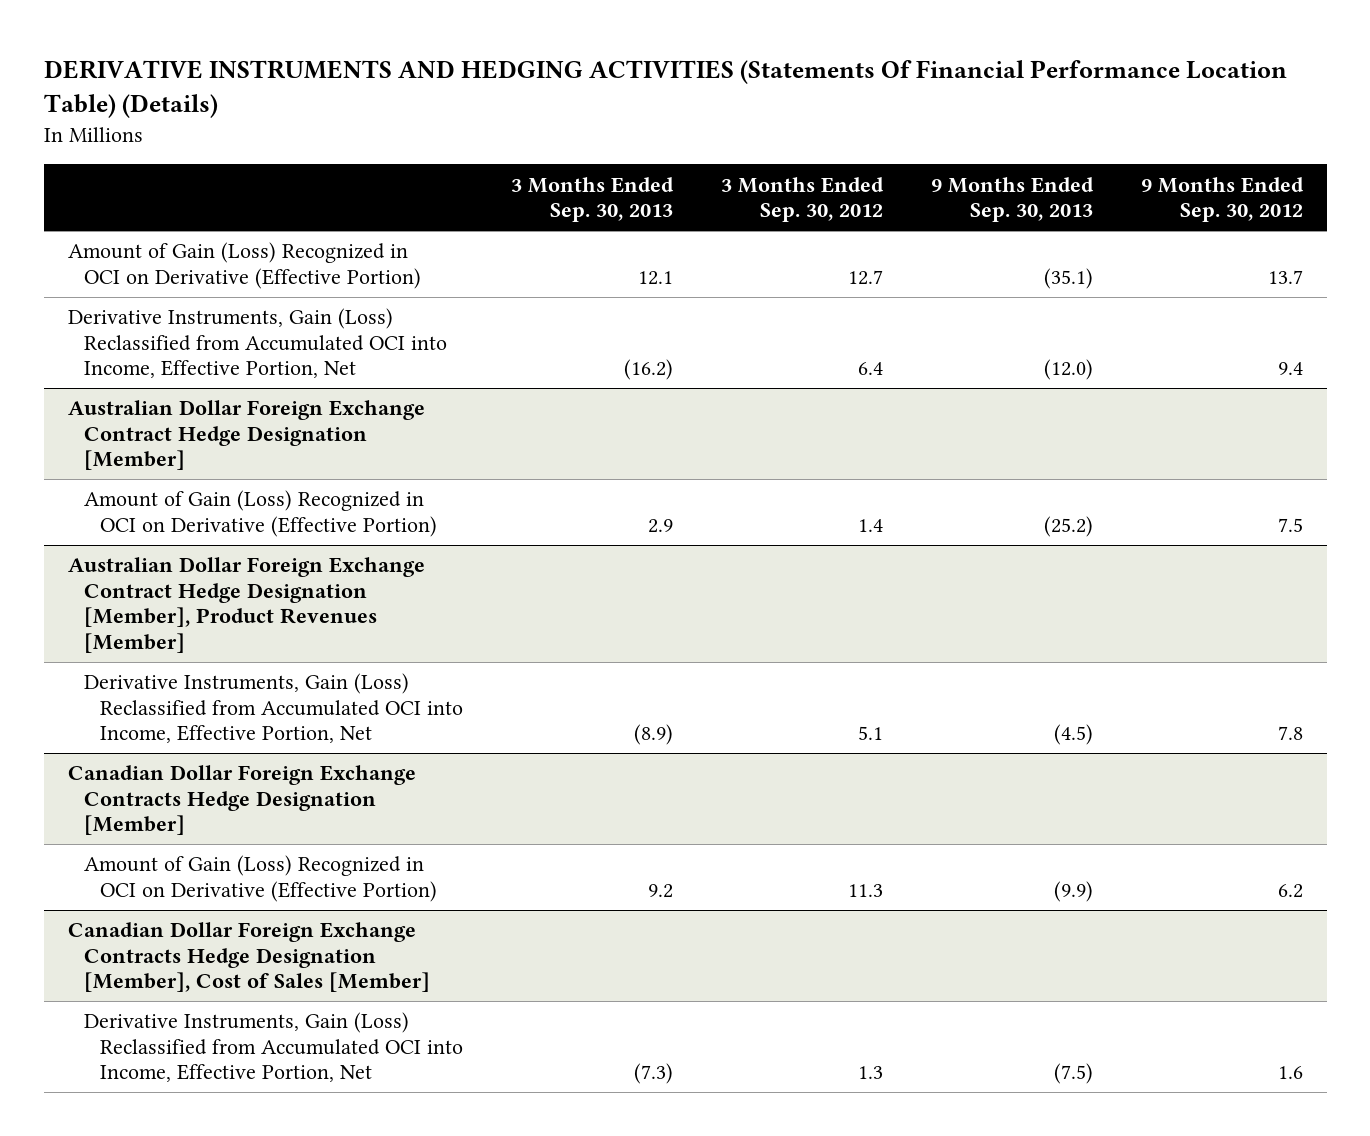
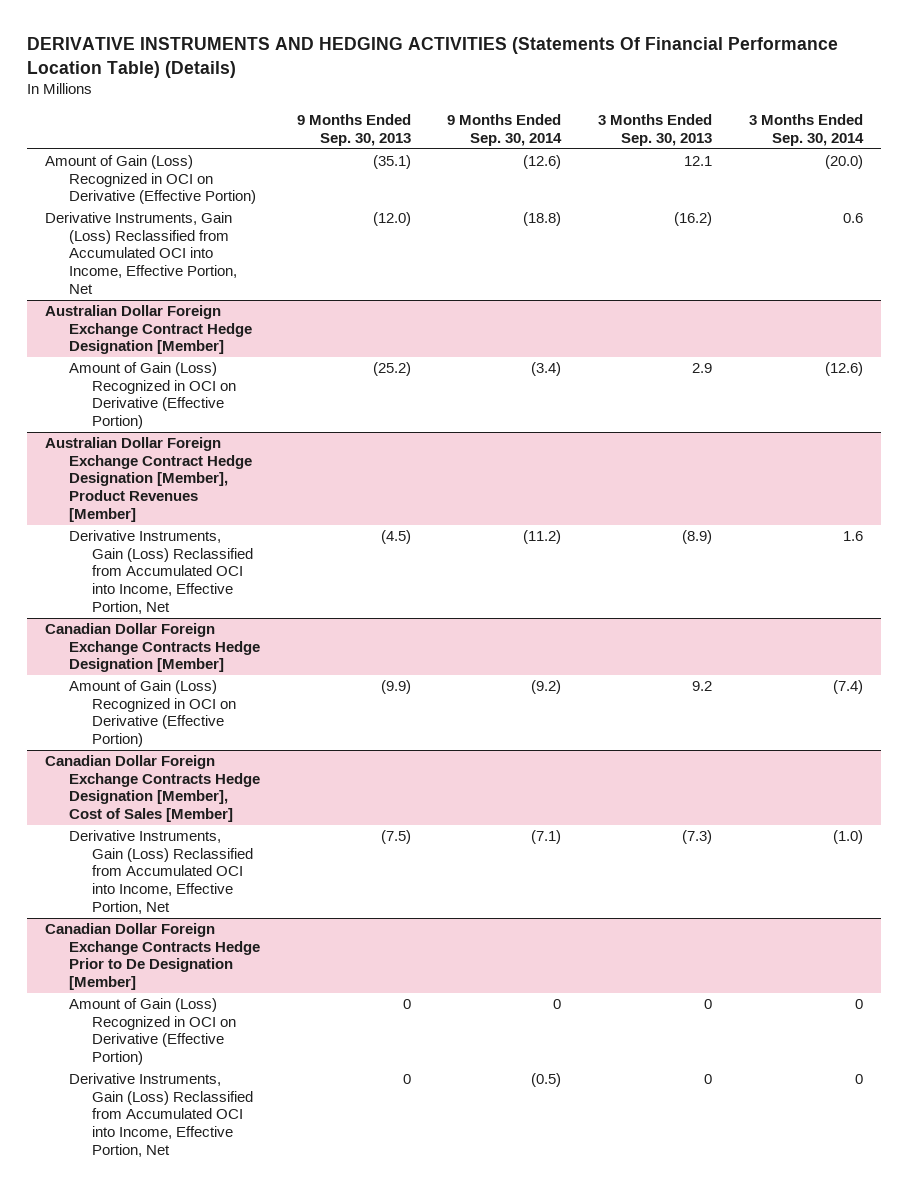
[720,176,884,223] 3 Months Ended Sep. 30, 2012 -> none
[1140,176,1304,223] 9 Months Ended Sep. 30, 2012 -> none
none -> [447,114,563,147] 9 Months Ended Sep. 30, 2014
none -> [748,114,864,147] 3 Months Ended Sep. 30, 2014
none -> [45,923,260,991] Canadian Dollar Foreign Exchange Contracts Hedge Prior to De Designation [Member]
none -> [68,998,237,1066] Amount of Gain (Loss) Recognized in OCI on Derivative (Effective Portion)
none -> [68,1073,254,1157] Derivative Instruments, Gain (Loss) Reclassified from Accumulated OCI into Income, Effective Portion, Net

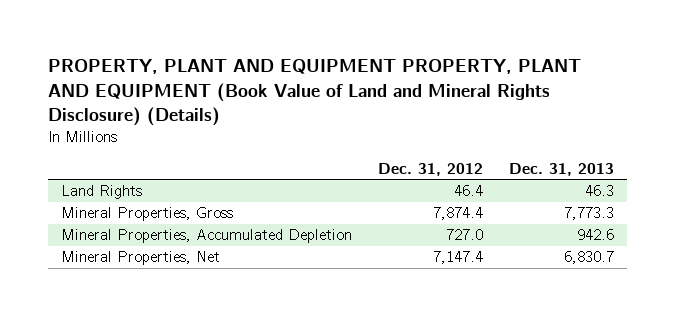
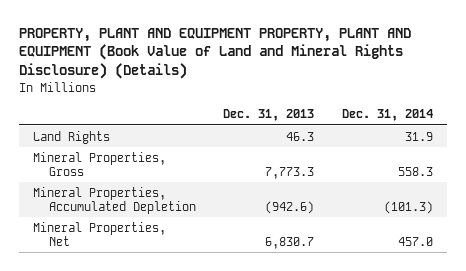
[378,162,484,176] Dec. 31, 2012 -> none
none -> [342,109,434,122] Dec. 31, 2014
[577,229,615,241] 942.6 -> [265,201,315,215] (942.6)

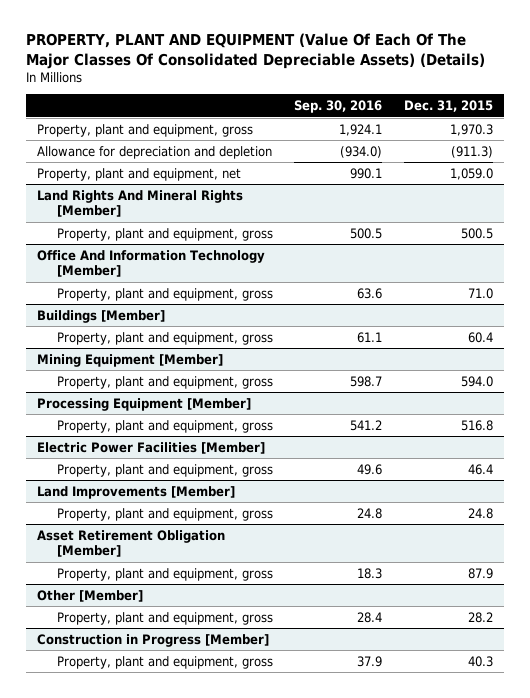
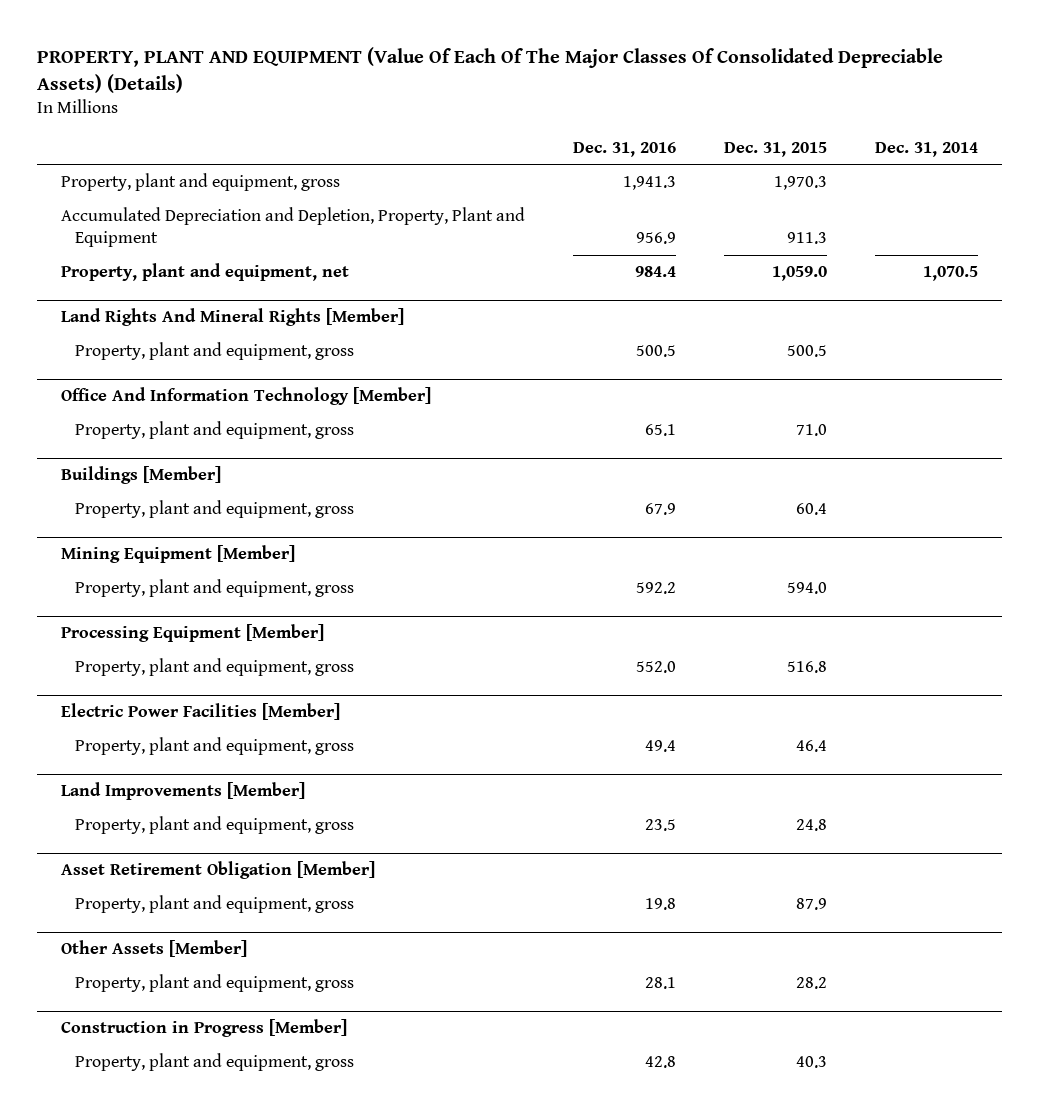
[294,100,383,114] Sep. 30, 2016 -> none
none -> [572,141,676,157] Dec. 31, 2016
none -> [875,141,979,157] Dec. 31, 2014
[36,145,272,159] Allowance for depreciation and depletion -> none
none -> [60,207,525,248] Accumulated Depreciation and Depletion, Property, Plant and Equipment
[36,589,143,602] Other [Member] -> [60,940,247,958] Other Assets [Member]

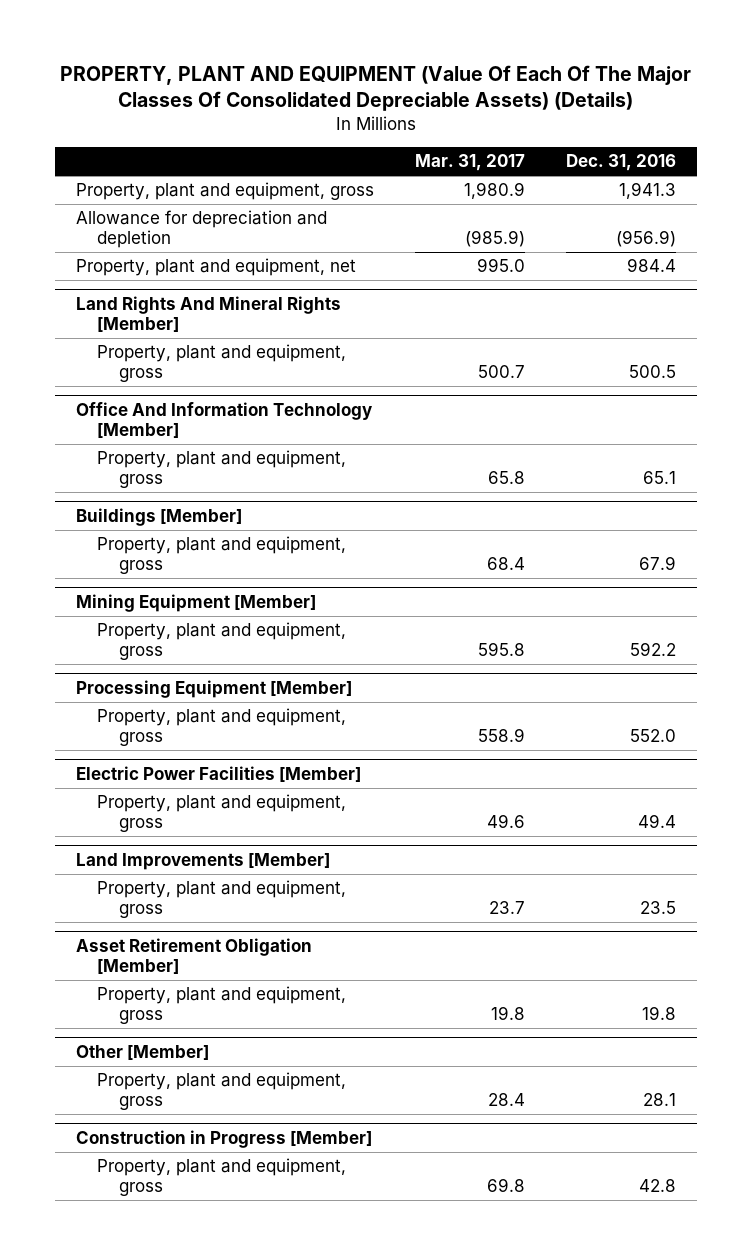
[724,141,828,157] Dec. 31, 2015 -> none
[875,141,979,157] Dec. 31, 2014 -> none
none -> [414,154,525,172] Mar. 31, 2017
[60,207,525,248] Accumulated Depreciation and Depletion, Property, Plant and Equipment -> none
none -> [75,210,327,248] Allowance for depreciation and depletion
[60,940,247,958] Other Assets [Member] -> [75,1045,209,1061] Other [Member]

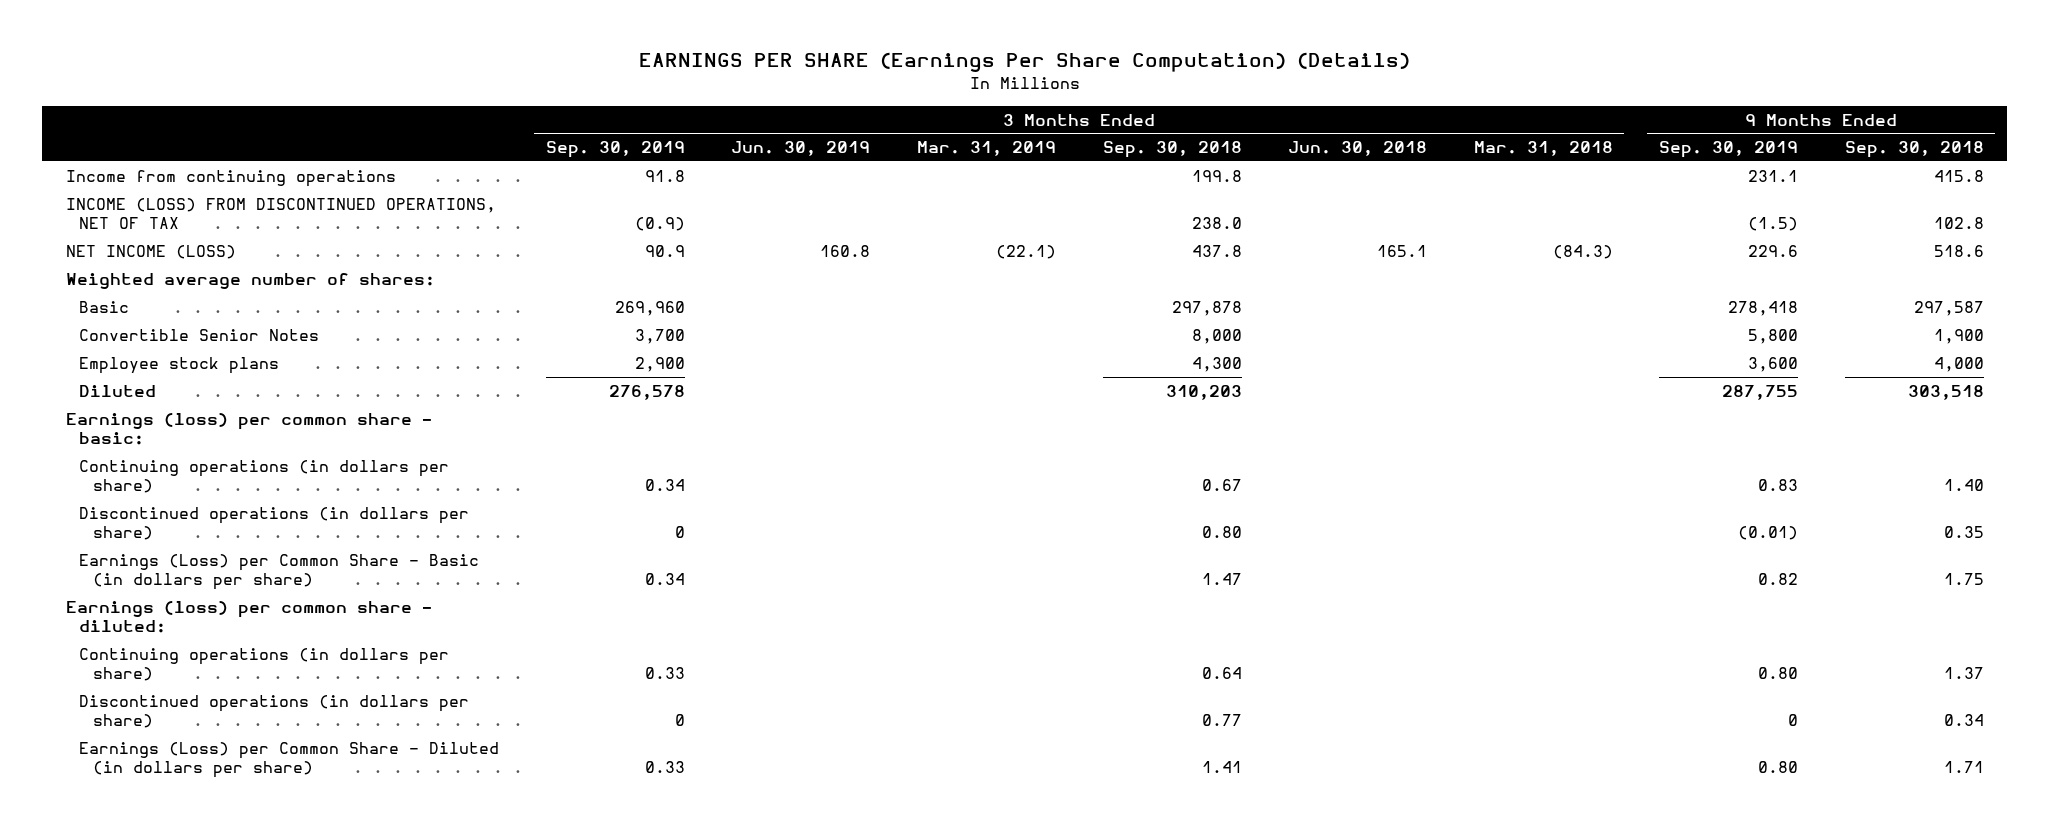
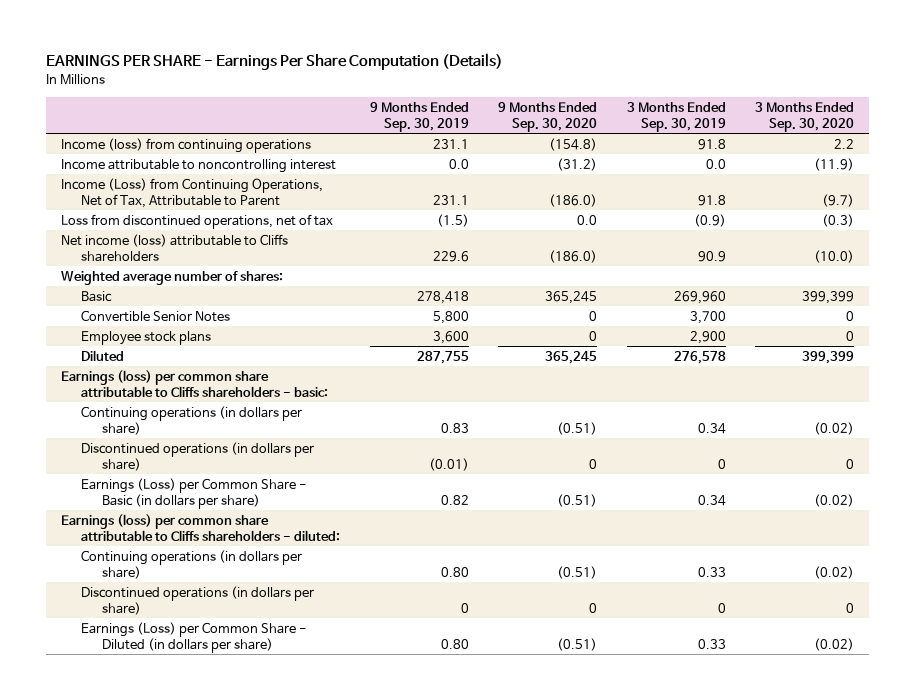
[638,52,1410,73] EARNINGS PER SHARE (Earnings Per Share Computation) (Details) -> [45,53,503,71] EARNINGS PER SHARE - Earnings Per Share Computation (Details)
[731,141,871,157] Jun. 30, 2019 -> none
[916,141,1056,157] Mar. 31, 2019 -> none
[1102,141,1242,159] Sep. 30, 2018 -> none
[1288,141,1428,157] Jun. 30, 2018 -> none
[1473,141,1613,157] Mar. 31, 2018 -> none
[1844,141,1984,159] Sep. 30, 2018 -> none
none -> [498,101,598,132] 9 Months Ended Sep. 30, 2020
none -> [755,101,855,132] 3 Months Ended Sep. 30, 2020
[65,169,396,187] Income from continuing operations -> [60,137,311,153] Income (loss) from continuing operations
none -> [60,158,336,173] Income attributable to noncontrolling interest
none -> [60,177,323,208] Income (Loss) from Continuing Operations, Net of Tax, Attributable to Parent
[65,197,496,229] INCOME (LOSS) FROM DISCONTINUED OPERATIONS, NET OF TAX -> [60,213,333,229] Loss from discontinued operations, net of tax
[65,244,236,259] NET INCOME (LOSS) -> [60,233,288,262] Net income (loss) attributable to Cliffs shareholders
[65,412,432,445] Earnings (loss) per common share - basic: -> [60,369,329,397] Earnings (loss) per common share attributable to Cliffs shareholders - basic:
[65,600,432,633] Earnings (loss) per common share - diluted: -> [60,513,341,541] Earnings (loss) per common share attributable to Cliffs shareholders - diluted:

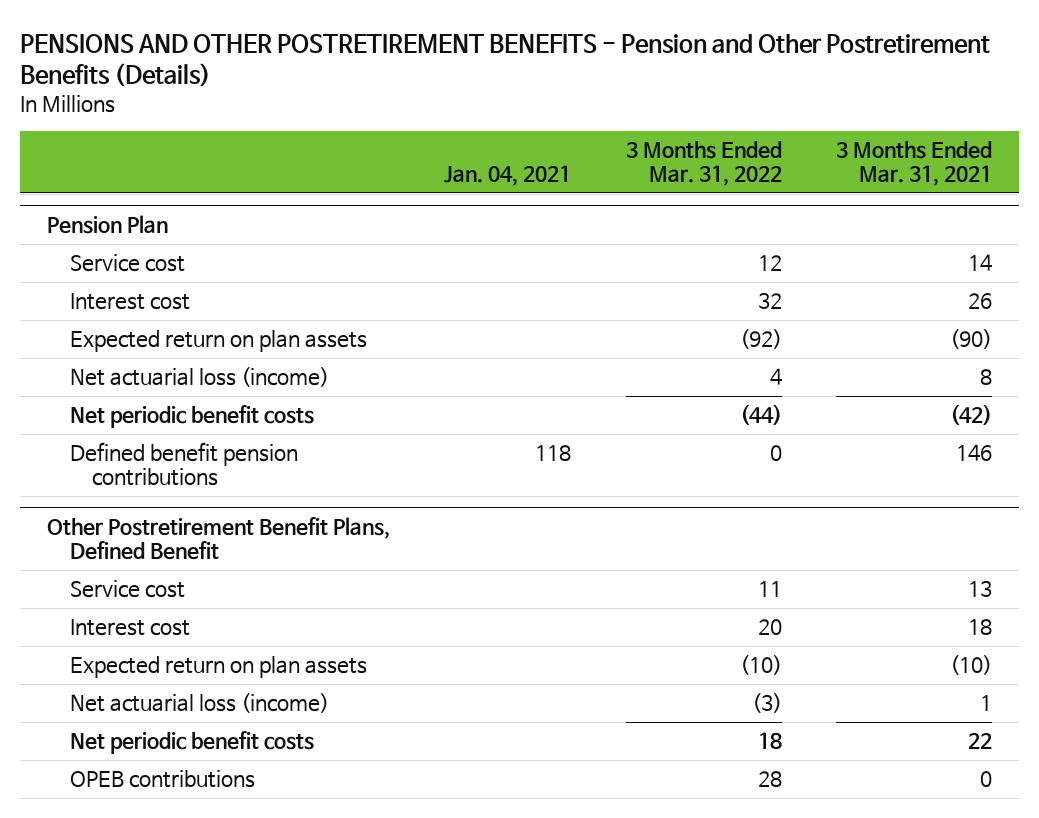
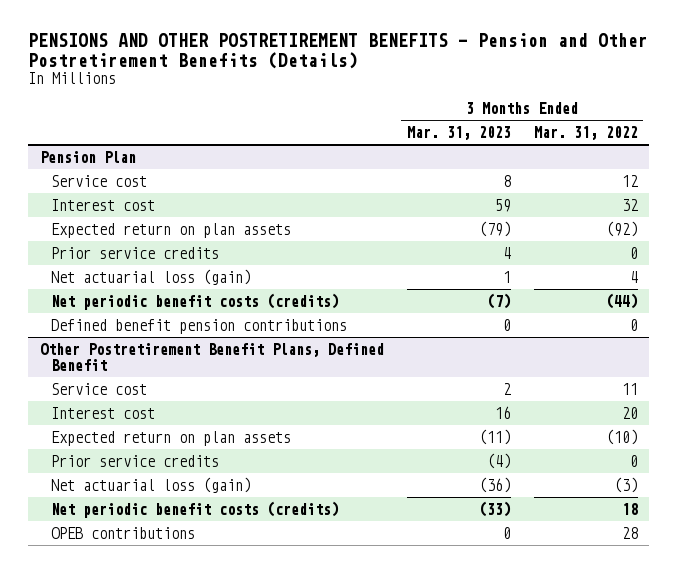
[444,165,572,187] Jan. 04, 2021 -> none
[835,141,992,187] 3 Months Ended Mar. 31, 2021 -> none
none -> [406,125,511,140] Mar. 31, 2023
none -> [50,246,219,259] Prior service credits
[69,367,329,388] Net actuarial loss (income) -> [50,268,251,285] Net actuarial loss (gain)
[69,405,314,429] Net periodic benefit costs -> [50,292,339,310] Net periodic benefit costs (credits)
none -> [50,454,219,467] Prior service credits
[69,693,329,714] Net actuarial loss (income) -> [50,476,251,493] Net actuarial loss (gain)
[69,731,314,755] Net periodic benefit costs -> [50,500,339,518] Net periodic benefit costs (credits)

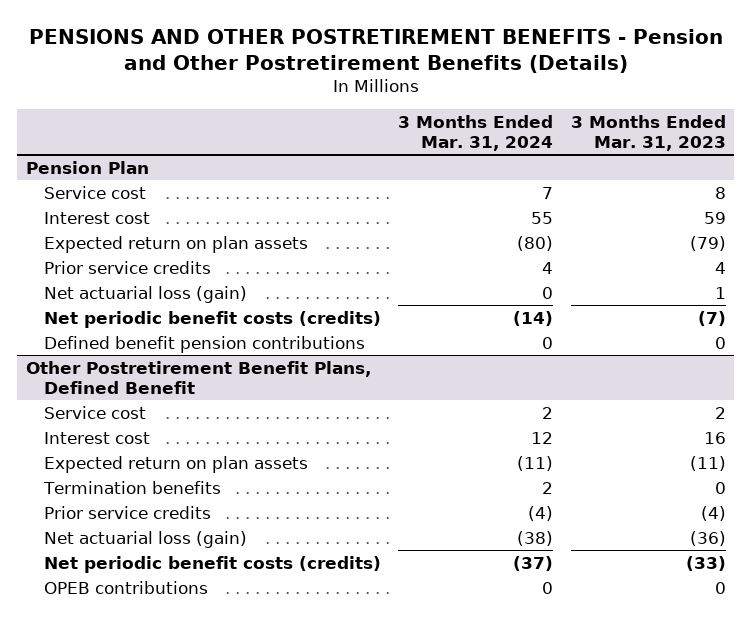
[533,125,638,140] Mar. 31, 2022 -> none
none -> [398,114,554,152] 3 Months Ended Mar. 31, 2024
none -> [43,480,222,494] Termination benefits

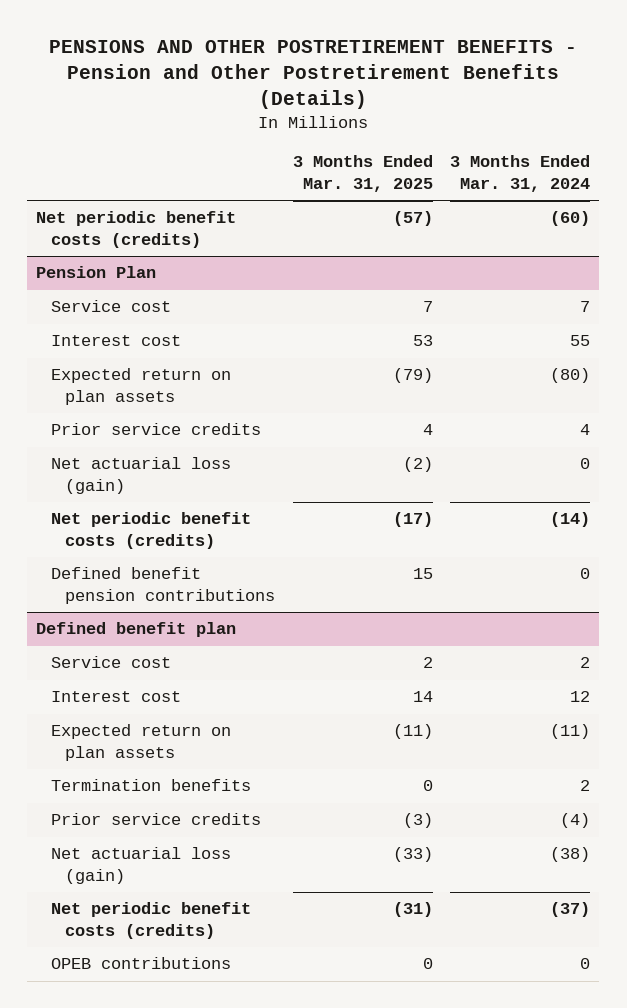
[570,114,726,152] 3 Months Ended Mar. 31, 2023 -> none
none -> [292,155,433,192] 3 Months Ended Mar. 31, 2025
none -> [36,211,237,248] Net periodic benefit costs (credits)
[25,360,371,394] Other Postretirement Benefit Plans, Defined Benefit -> [36,622,237,638] Defined benefit plan

